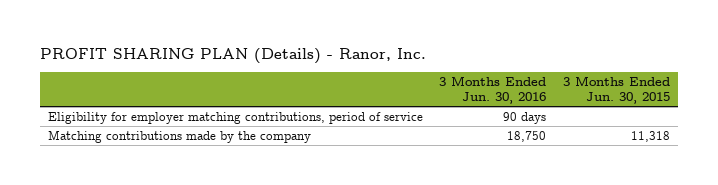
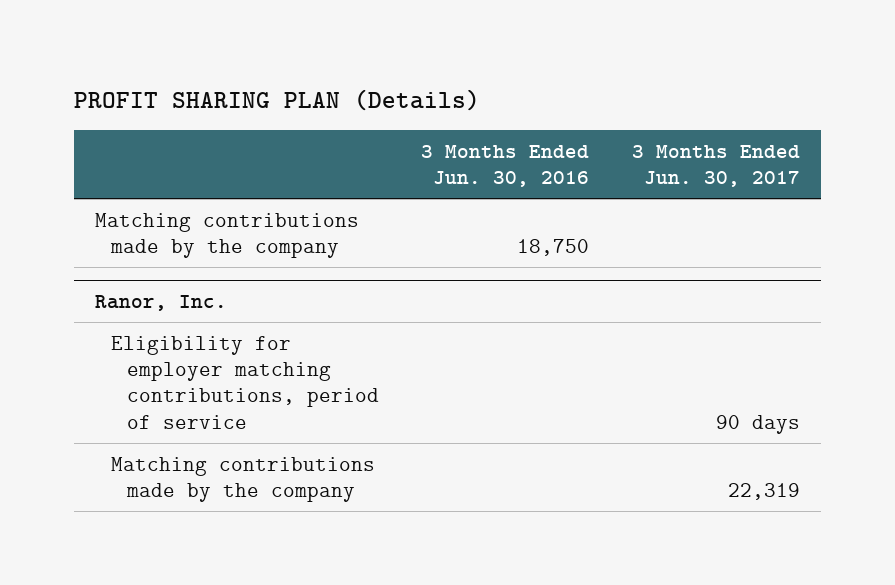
[39,48,426,65] PROFIT SHARING PLAN (Details) - Ranor, Inc. -> [73,89,480,112] PROFIT SHARING PLAN (Details)
[562,75,670,105] 3 Months Ended Jun. 30, 2015 -> none
none -> [632,145,801,188] 3 Months Ended Jun. 30, 2017
[47,111,423,124] Eligibility for employer matching contributions, period of service -> none
none -> [95,294,228,311] Ranor, Inc.
none -> [110,335,379,429] Eligibility for employer matching contributions, period of service
none -> [110,456,375,502] Matching contributions made by the company

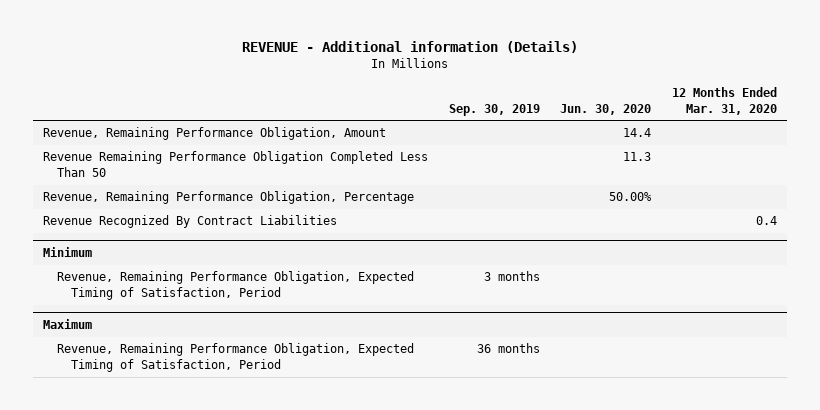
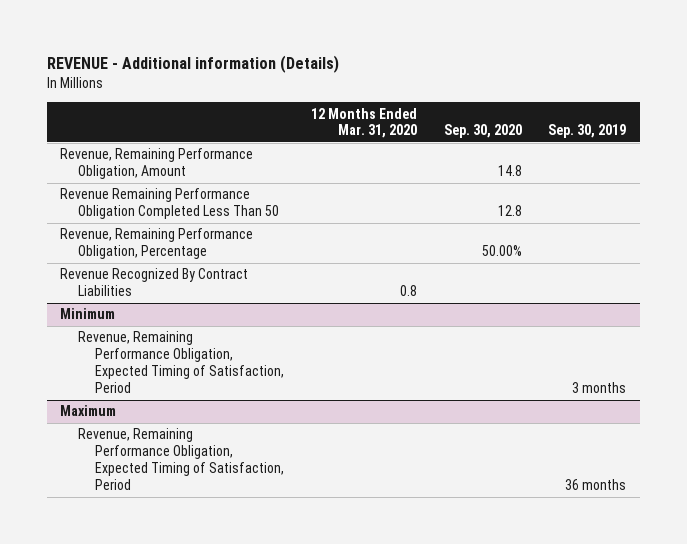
[560,103,652,115] Jun. 30, 2020 -> none
none -> [443,124,522,139] Sep. 30, 2020
[756,216,778,226] 0.4 -> [399,285,417,297] 0.8

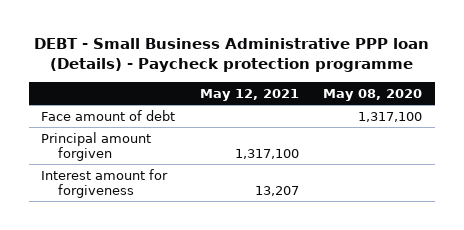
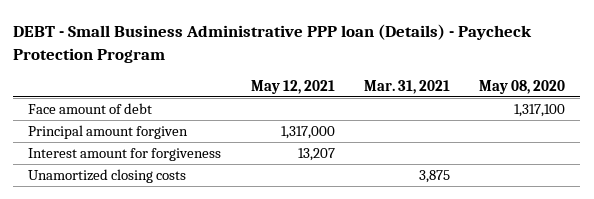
[33,38,429,73] DEBT - Small Business Administrative PPP loan (Details) - Paycheck protection programme -> [13,23,533,63] DEBT - Small Business Administrative PPP loan (Details) - Paycheck Protection Program
none -> [364,79,451,94] Mar. 31, 2021
[234,148,299,159] 1,317,100 -> [280,126,335,140] 1,317,000
none -> [28,169,187,184] Unamortized closing costs

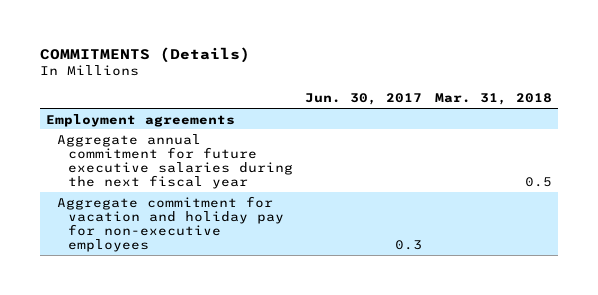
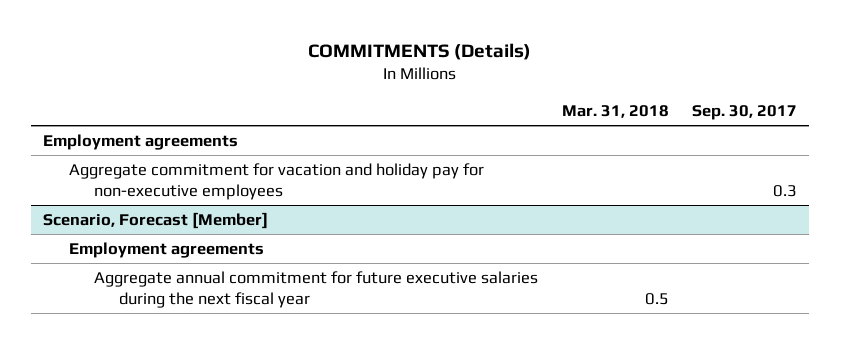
[305,93,423,106] Jun. 30, 2017 -> none
none -> [692,104,798,120] Sep. 30, 2017
[56,133,293,190] Aggregate annual commitment for future executive salaries during the next fiscal year -> none
none -> [43,212,269,230] Scenario, Forecast [Member]
none -> [68,242,264,259] Employment agreements
none -> [93,271,538,308] Aggregate annual commitment for future executive salaries during the next fiscal year

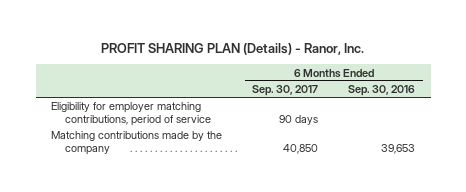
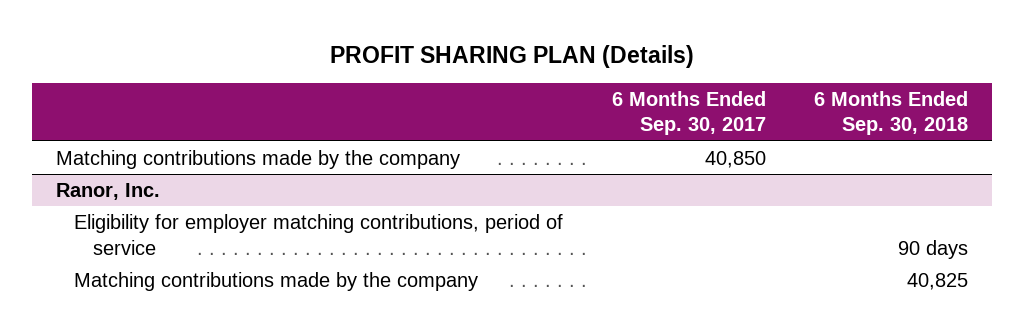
[101,43,365,56] PROFIT SHARING PLAN (Details) - Ranor, Inc. -> [329,44,694,68] PROFIT SHARING PLAN (Details)
[348,85,416,97] Sep. 30, 2016 -> none
none -> [813,90,968,136] 6 Months Ended Sep. 30, 2018
[50,102,212,127] Eligibility for employer matching contributions, period of service -> none
none -> [55,182,160,200] Ranor, Inc.
none -> [74,213,564,255] Eligibility for employer matching contributions, period of service
none -> [74,271,479,291] Matching contributions made by the company

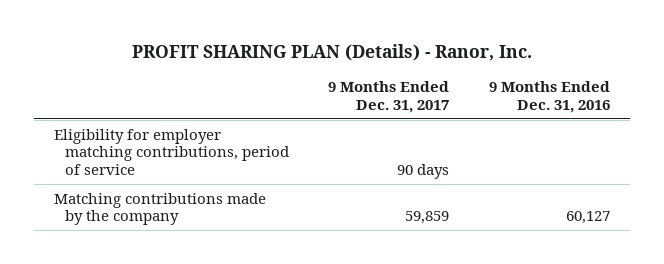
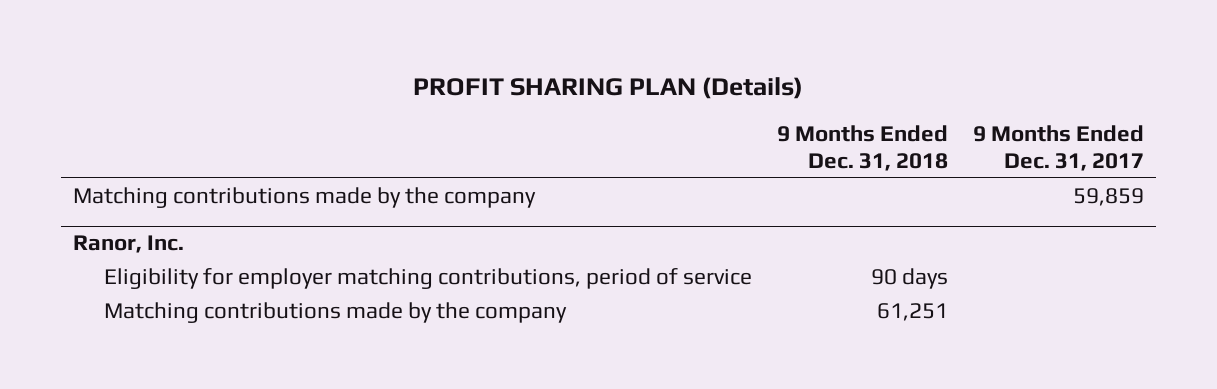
[131,43,532,61] PROFIT SHARING PLAN (Details) - Ranor, Inc. -> [413,77,804,100] PROFIT SHARING PLAN (Details)
[488,81,610,114] 9 Months Ended Dec. 31, 2016 -> none
none -> [776,125,948,172] 9 Months Ended Dec. 31, 2018
[53,128,289,176] Eligibility for employer matching contributions, period of service -> none
none -> [73,235,185,254] Ranor, Inc.
none -> [103,268,752,290] Eligibility for employer matching contributions, period of service
none -> [103,302,567,324] Matching contributions made by the company

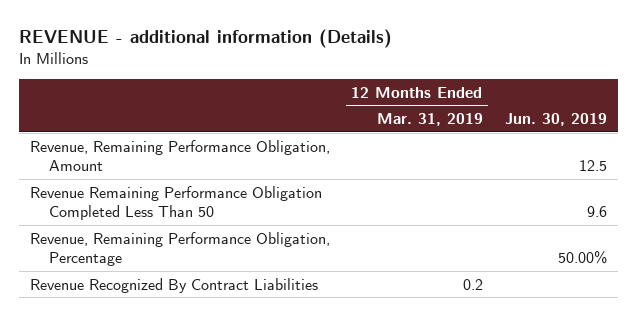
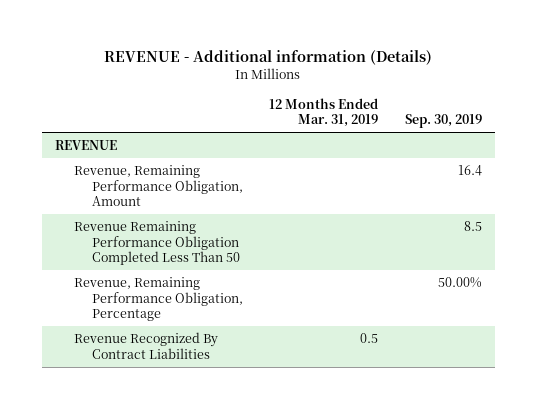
[19,29,393,49] REVENUE - additional information (Details) -> [104,49,433,65] REVENUE - Additional information (Details)
[504,113,607,127] Jun. 30, 2019 -> none
none -> [404,114,482,129] Sep. 30, 2019
none -> [55,140,118,151] REVENUE
[462,278,483,290] 0.2 -> [360,333,379,344] 0.5

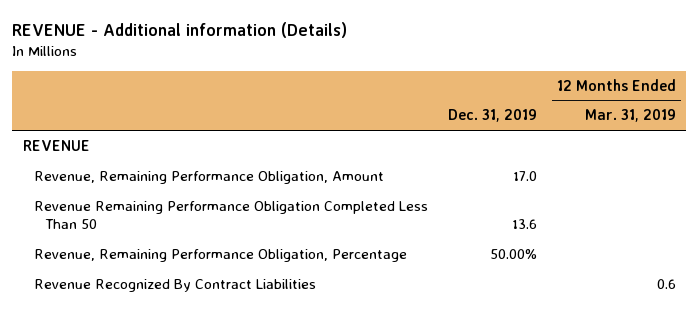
[404,114,482,129] Sep. 30, 2019 -> none
none -> [447,109,537,123] Dec. 31, 2019
[360,333,379,344] 0.5 -> [657,278,677,289] 0.6

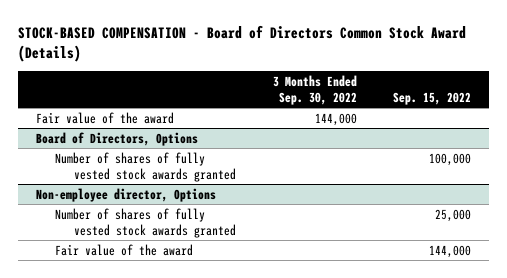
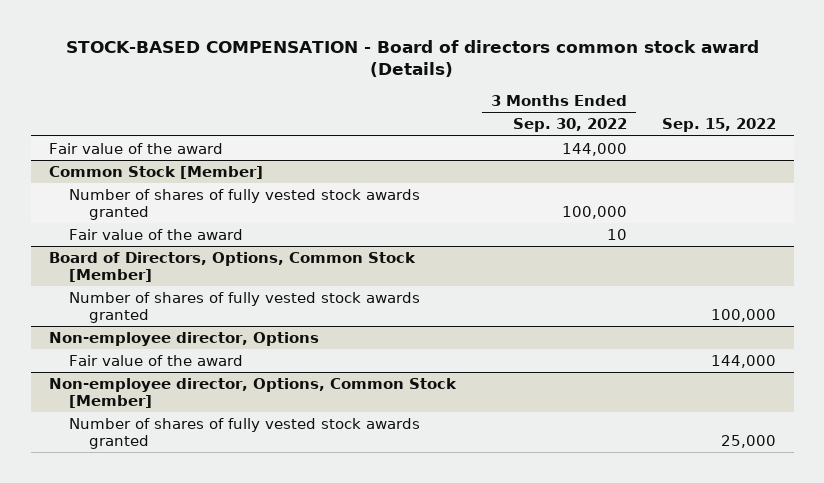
[18,25,467,63] STOCK-BASED COMPENSATION - Board of Directors Common Stock Award (Details) -> [66,40,760,78] STOCK-BASED COMPENSATION - Board of directors common stock award (Details)
none -> [48,165,263,179] Common Stock [Member]
none -> [68,188,420,220] Number of shares of fully vested stock awards granted
none -> [68,228,243,240] Fair value of the award
[36,131,199,146] Board of Directors, Options -> [48,251,416,282] Board of Directors, Options, Common Stock [Member]
[55,207,237,238] Number of shares of fully vested stock awards granted -> none
none -> [48,377,457,408] Non-employee director, Options, Common Stock [Member]
none -> [68,417,420,449] Number of shares of fully vested stock awards granted

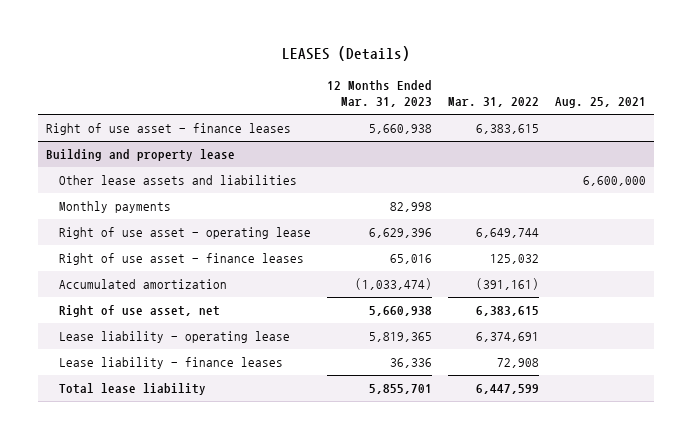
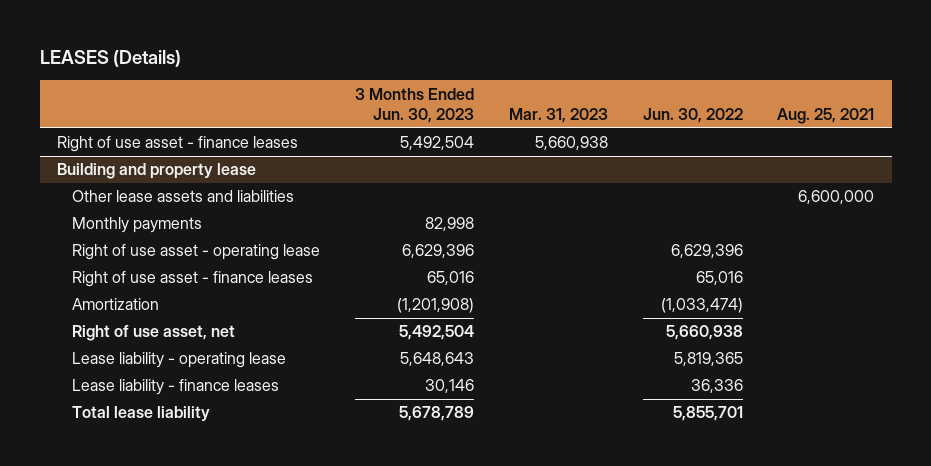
[327,79,433,108] 12 Months Ended Mar. 31, 2023 -> none
[448,97,540,108] Mar. 31, 2022 -> none
none -> [355,87,475,124] 3 Months Ended Jun. 30, 2023
none -> [508,108,608,124] Mar. 31, 2023
none -> [642,108,743,124] Jun. 30, 2022
[59,279,228,290] Accumulated amortization -> [72,298,160,311] Amortization

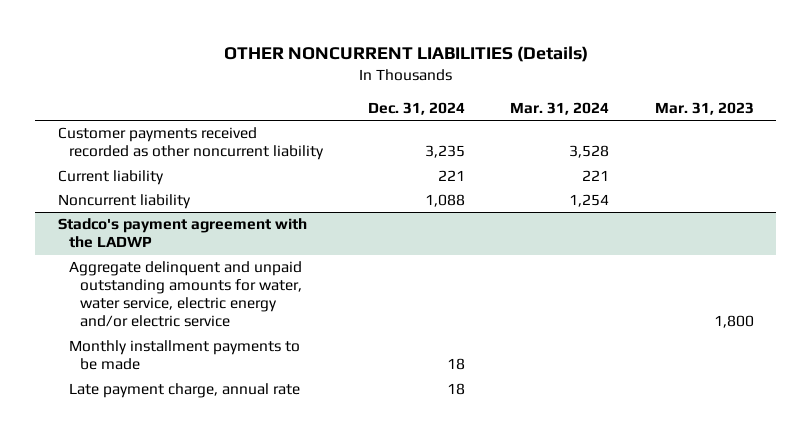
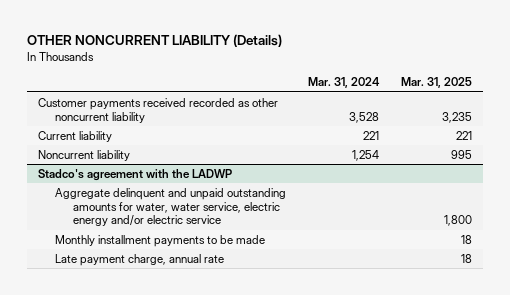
[223,46,588,63] OTHER NONCURRENT LIABILITIES (Details) -> [27,34,283,48] OTHER NONCURRENT LIABILITY (Details)
[368,101,466,115] Dec. 31, 2024 -> none
[654,101,754,115] Mar. 31, 2023 -> none
none -> [400,77,472,89] Mar. 31, 2025
[57,218,307,249] Stadco's payment agreement with the LADWP -> [38,168,233,181] Stadco's agreement with the LADWP

